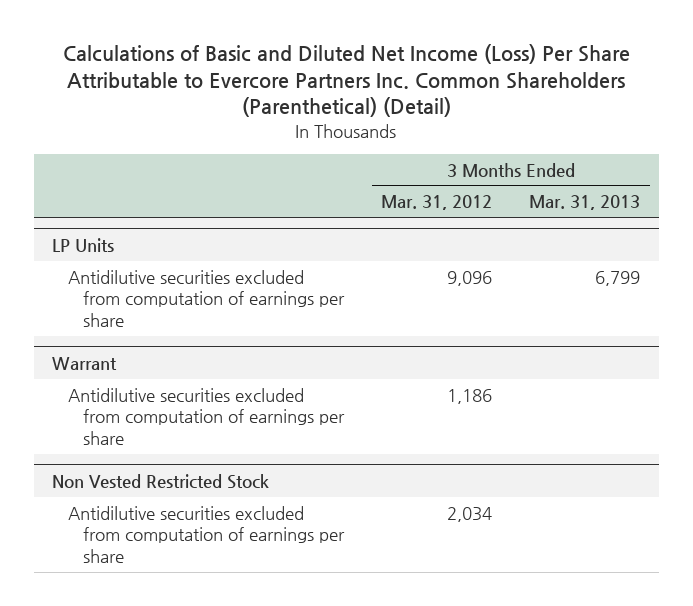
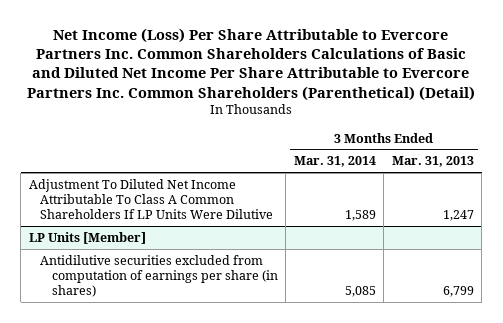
[63,44,631,118] Calculations of Basic and Diluted Net Income (Loss) Per Share Attributable to Evercore Partners Inc. Common Shareholders (Parenthetical) (Detail) -> [27,27,476,101] Net Income (Loss) Per Share Attributable to Evercore Partners Inc. Common Shareholders Calculations of Basic and Diluted Net Income Per Share Attributable to Evercore Partners Inc. Common Shareholders (Parenthetical) (Detail)
[381,195,493,211] Mar. 31, 2012 -> none
none -> [293,156,376,168] Mar. 31, 2014
[52,356,118,370] Warrant -> none
[67,387,346,446] Antidilutive securities excluded from computation of earnings per share -> none
[52,473,270,489] Non Vested Restricted Stock -> none
[67,505,346,564] Antidilutive securities excluded from computation of earnings per share -> none
none -> [28,178,274,220] Adjustment To Diluted Net Income Attributable To Class A Common Shareholders If LP Units Were Dilutive
[52,237,115,252] LP Units -> [28,231,146,244] LP Units [Member]
[67,269,346,328] Antidilutive securities excluded from computation of earnings per share -> [40,254,278,298] Antidilutive securities excluded from computation of earnings per share (in shares)

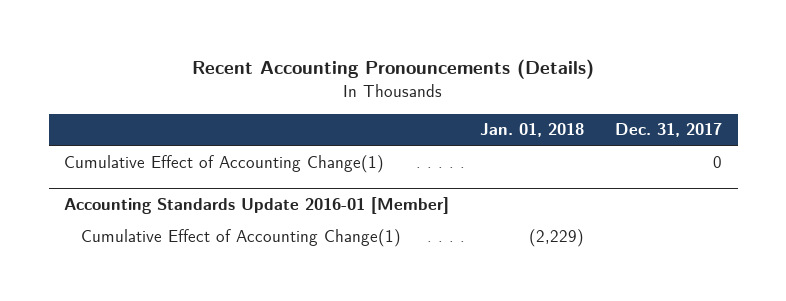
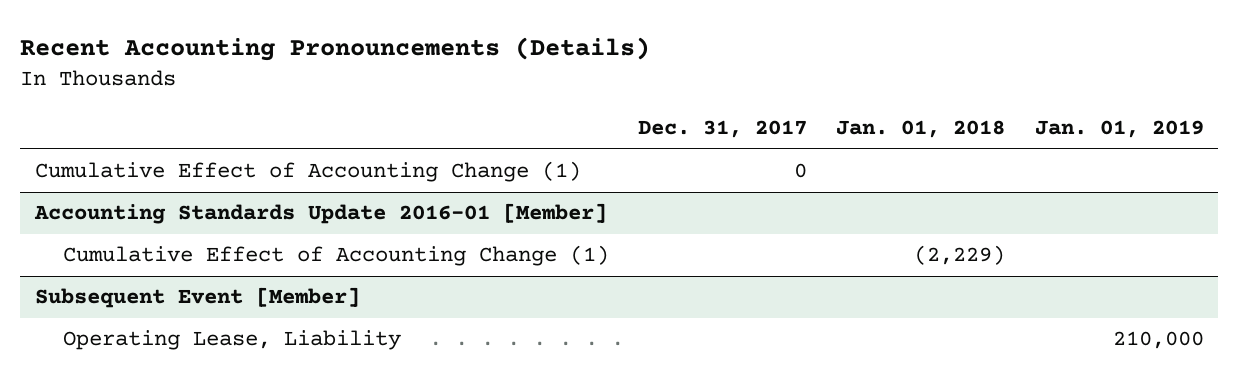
none -> [1034,120,1204,139] Jan. 01, 2019
[64,154,385,173] Cumulative Effect of Accounting Change(1) -> [34,161,581,183] Cumulative Effect of Accounting Change (1)
[81,228,402,247] Cumulative Effect of Accounting Change(1) -> [62,245,609,267] Cumulative Effect of Accounting Change (1)
none -> [34,287,360,309] Subsequent Event [Member]
none -> [62,330,401,351] Operating Lease, Liability

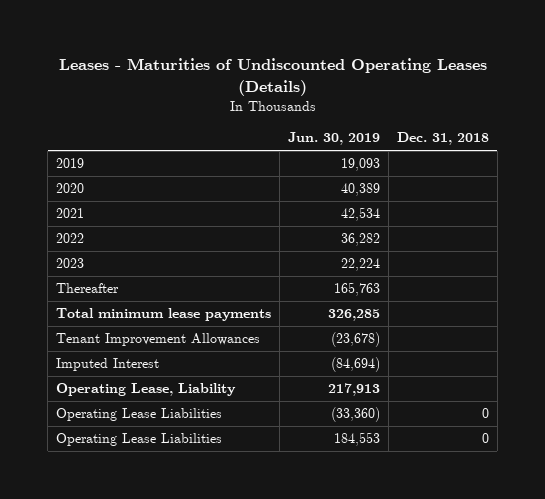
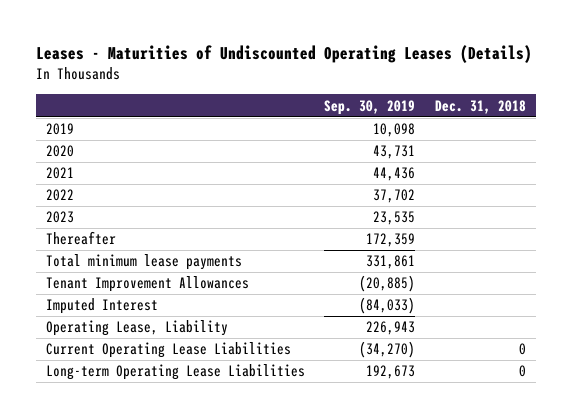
[288,132,381,146] Jun. 30, 2019 -> none
none -> [324,99,416,115] Sep. 30, 2019
[56,408,223,422] Operating Lease Liabilities -> [45,342,291,359] Current Operating Lease Liabilities
[56,433,223,447] Operating Lease Liabilities -> [45,364,305,381] Long-term Operating Lease Liabilities

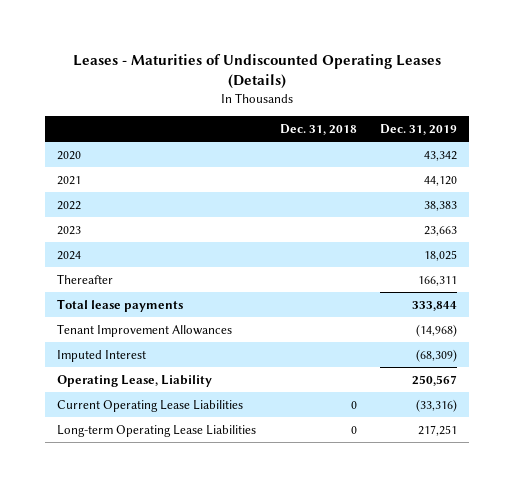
[324,99,416,115] Sep. 30, 2019 -> none
none -> [380,123,458,135] Dec. 31, 2019
[45,123,74,136] 2019 -> none
none -> [56,250,81,260] 2024
[45,254,242,271] Total minimum lease payments -> [56,298,183,312] Total lease payments

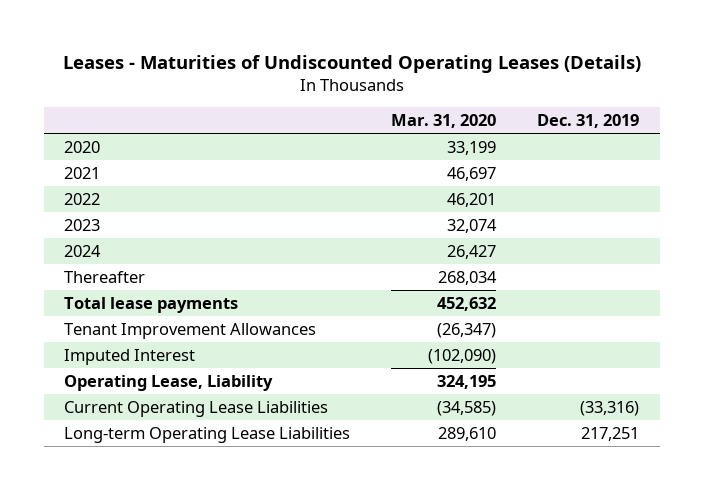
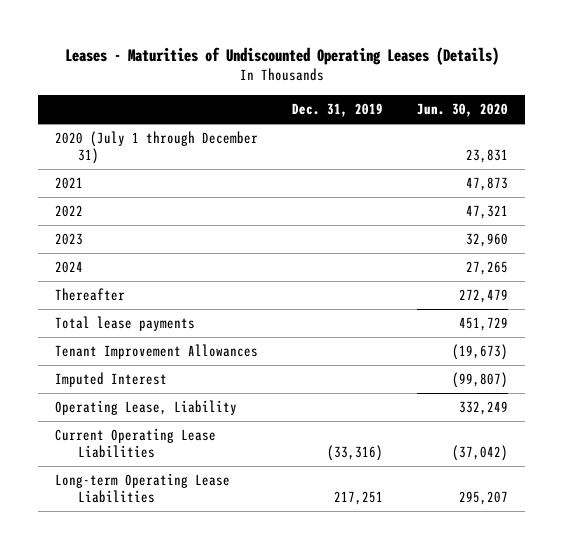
[391,114,497,129] Mar. 31, 2020 -> none
none -> [417,103,509,118] Jun. 30, 2020
[64,140,101,153] 2020 -> [55,131,259,165] 2020 (July 1 through December 31)

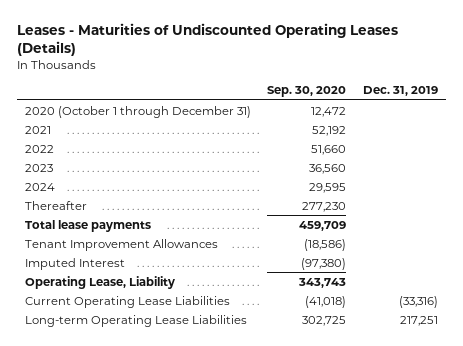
[417,103,509,118] Jun. 30, 2020 -> none
none -> [267,85,347,97] Sep. 30, 2020
[55,131,259,165] 2020 (July 1 through December 31) -> [25,105,252,118] 2020 (October 1 through December 31)

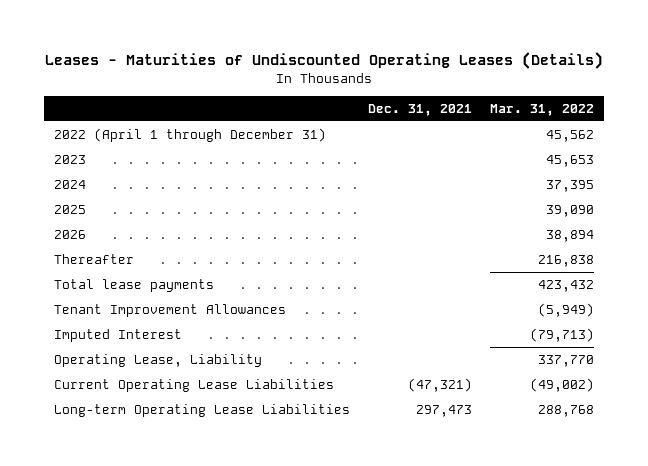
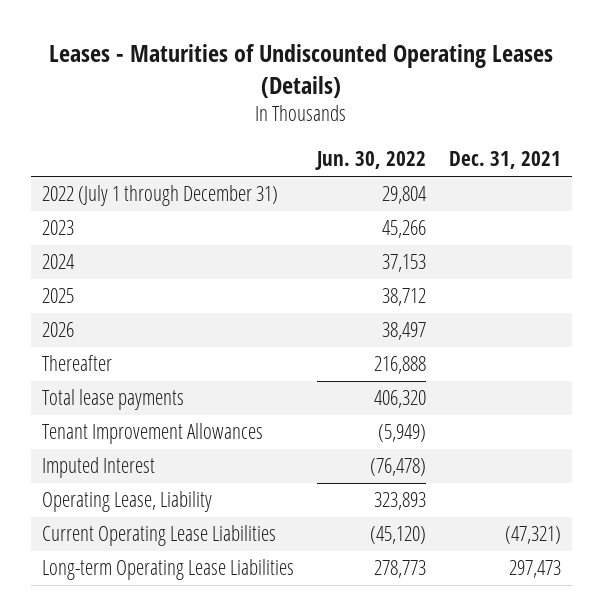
[490,104,595,117] Mar. 31, 2022 -> none
none -> [314,151,426,171] Jun. 30, 2022
[53,128,326,143] 2022 (April 1 through December 31) -> [42,185,279,207] 2022 (July 1 through December 31)

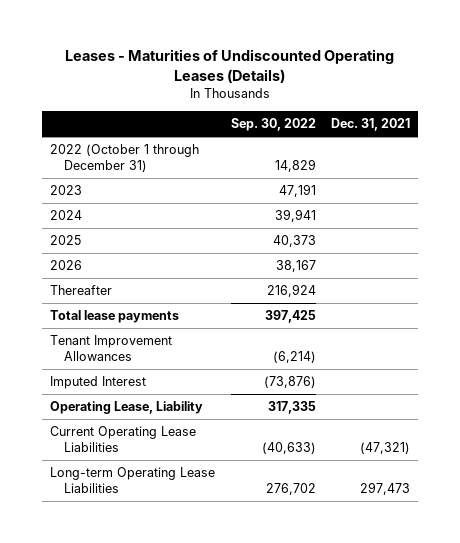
[314,151,426,171] Jun. 30, 2022 -> none
none -> [230,118,316,132] Sep. 30, 2022
[42,185,279,207] 2022 (July 1 through December 31) -> [49,144,199,172] 2022 (October 1 through December 31)

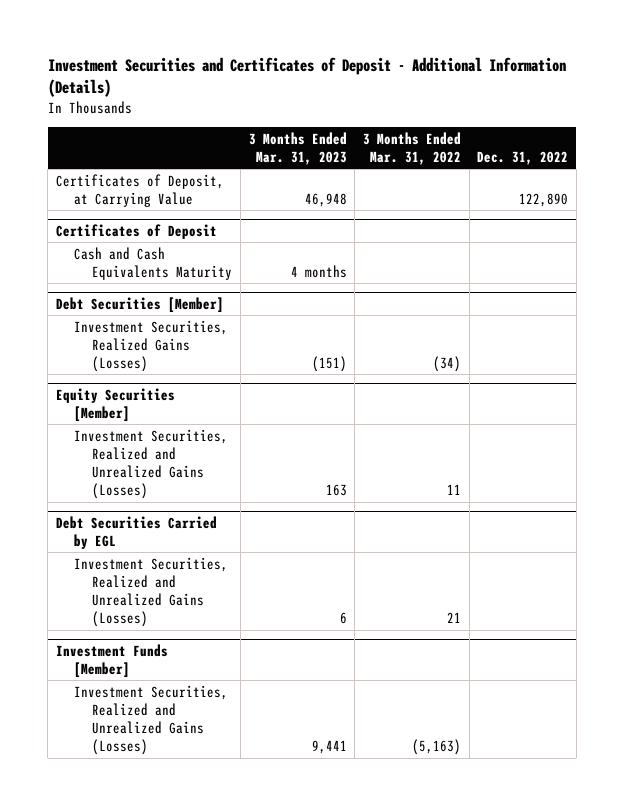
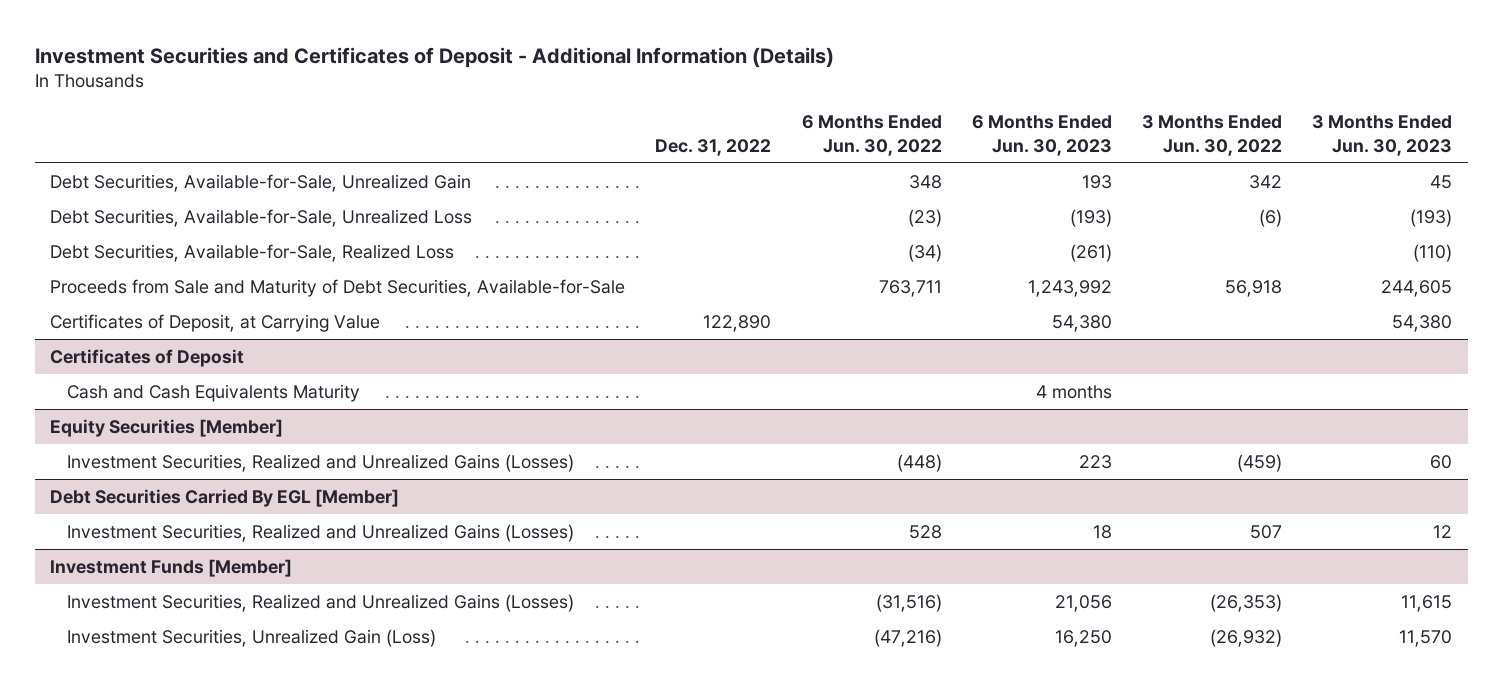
[248,131,347,166] 3 Months Ended Mar. 31, 2023 -> none
[362,131,461,166] 3 Months Ended Mar. 31, 2022 -> none
none -> [801,115,942,156] 6 Months Ended Jun. 30, 2022
none -> [971,115,1112,156] 6 Months Ended Jun. 30, 2023
none -> [1142,115,1283,156] 3 Months Ended Jun. 30, 2022
none -> [1312,115,1453,156] 3 Months Ended Jun. 30, 2023
none -> [50,173,472,192] Debt Securities, Available-for-Sale, Unrealized Gain
none -> [50,208,473,227] Debt Securities, Available-for-Sale, Unrealized Loss
none -> [50,243,455,262] Debt Securities, Available-for-Sale, Realized Loss
none -> [50,278,626,297] Proceeds from Sale and Maturity of Debt Securities, Available-for-Sale
[56,296,225,313] Debt Securities [Member] -> none
[74,319,229,373] Investment Securities, Realized Gains (Losses) -> none
[56,515,218,549] Debt Securities Carried by EGL -> [50,488,400,507] Debt Securities Carried By EGL [Member]
none -> [67,628,437,647] Investment Securities, Unrealized Gain (Loss)

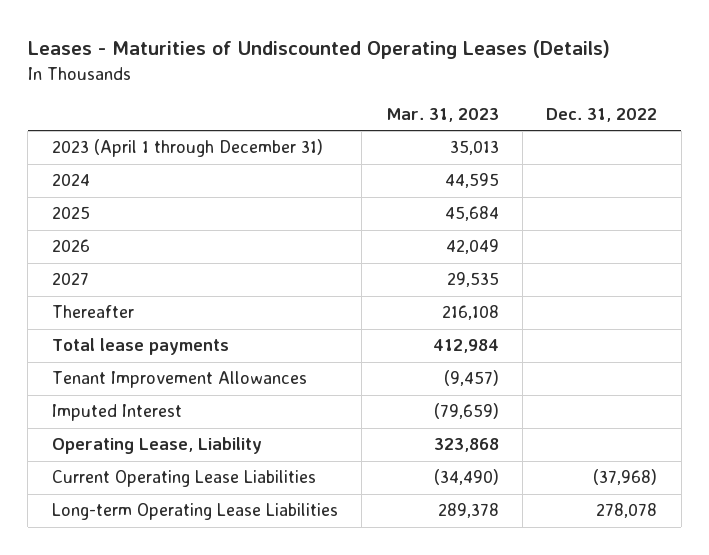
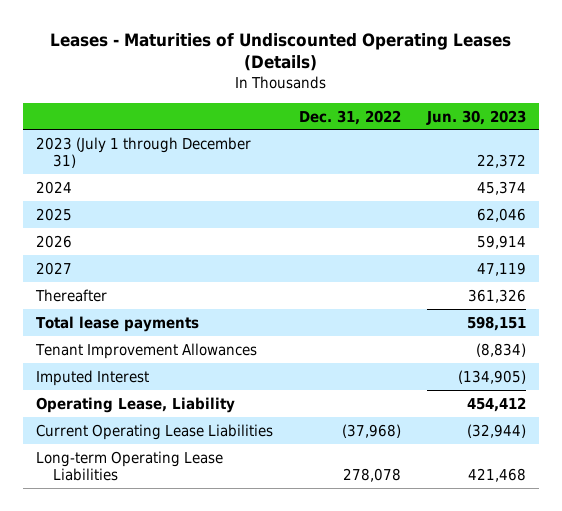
[385,107,499,122] Mar. 31, 2023 -> none
none -> [426,109,527,125] Jun. 30, 2023
[51,139,323,158] 2023 (April 1 through December 31) -> [36,136,252,168] 2023 (July 1 through December 31)

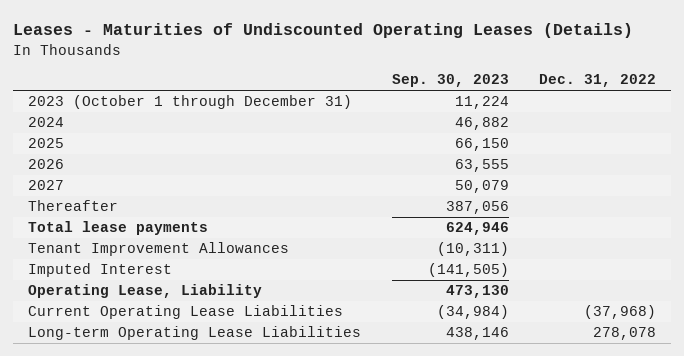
[426,109,527,125] Jun. 30, 2023 -> none
none -> [391,74,509,88] Sep. 30, 2023
[36,136,252,168] 2023 (July 1 through December 31) -> [28,95,353,110] 2023 (October 1 through December 31)

